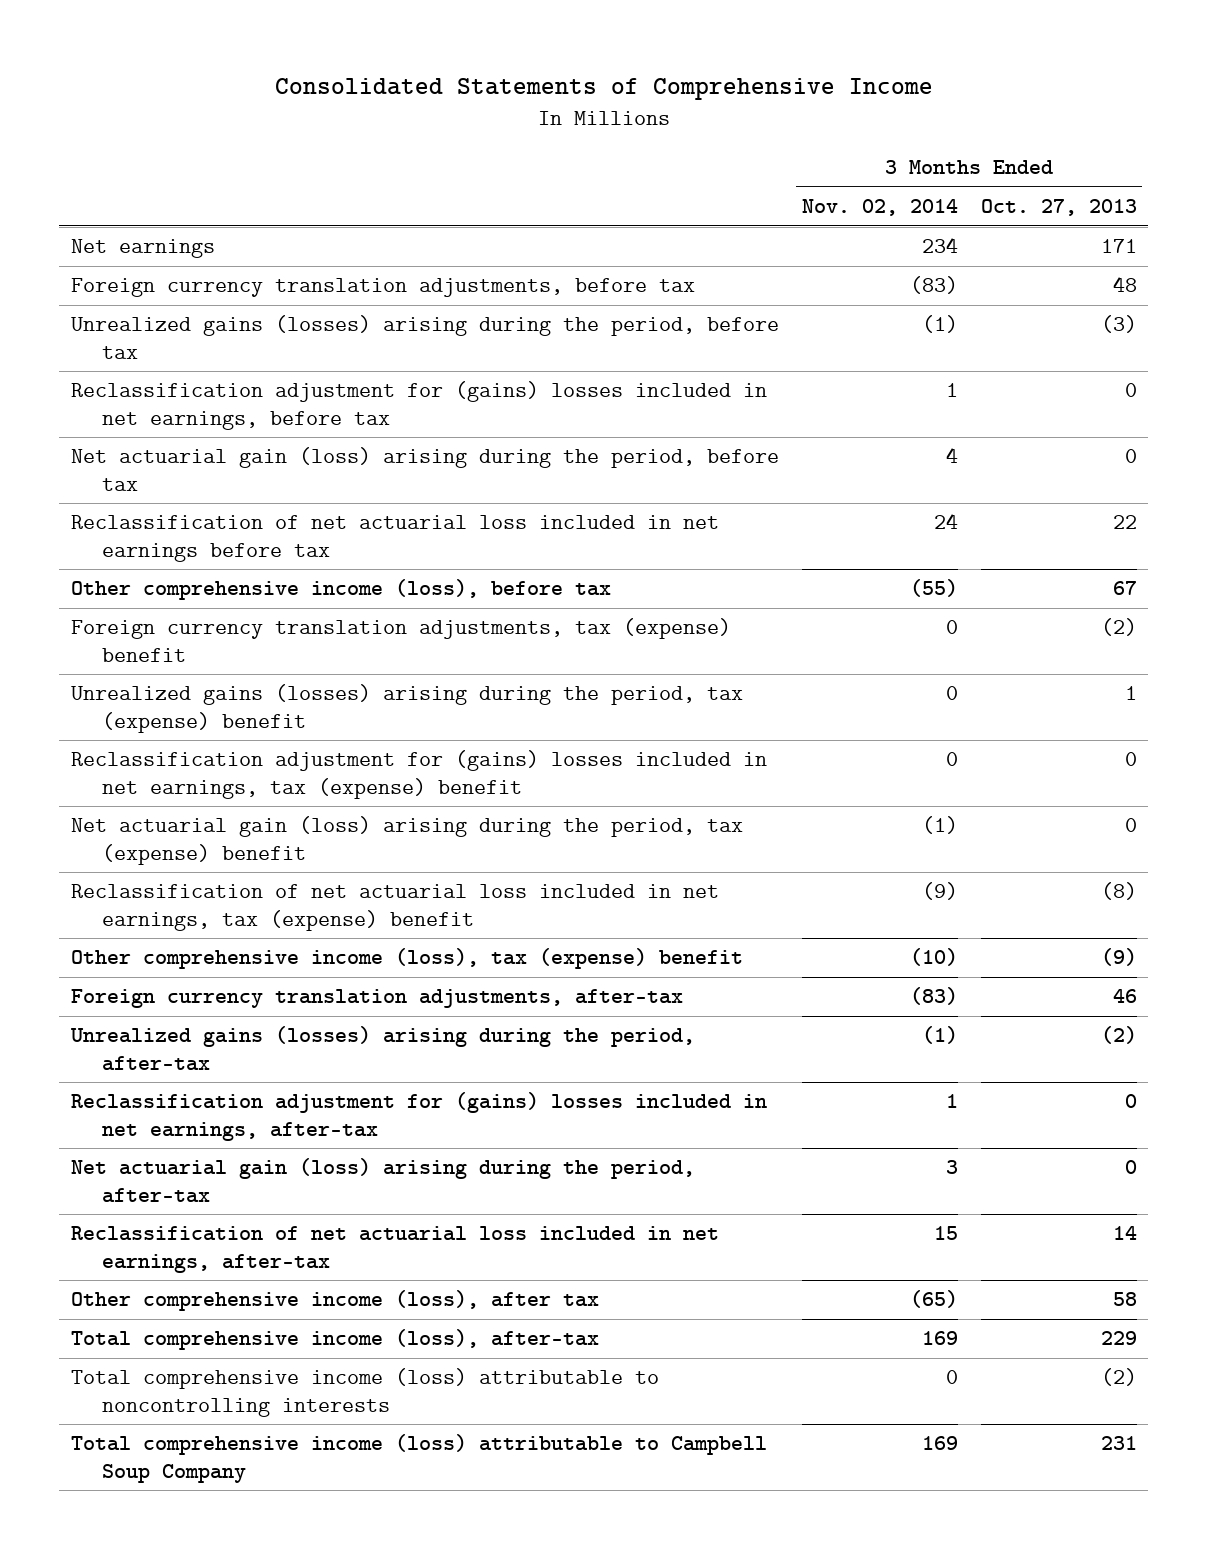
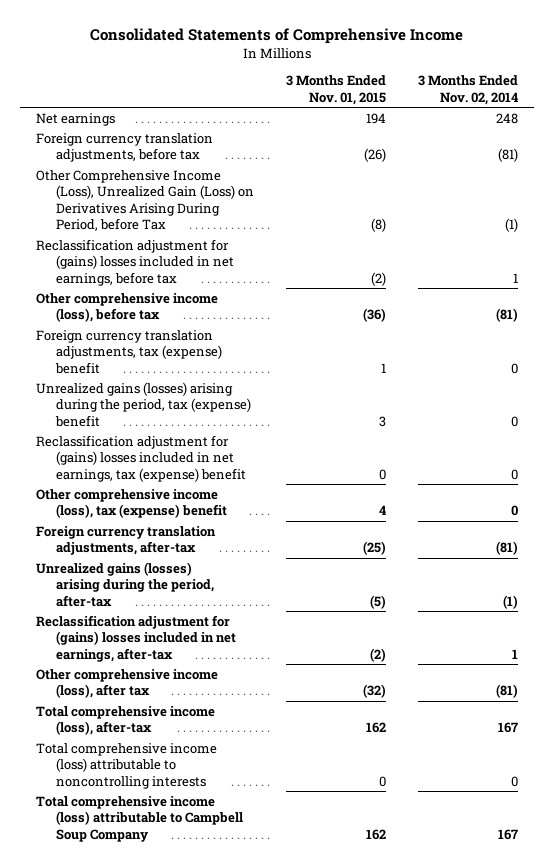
[980,198,1137,216] Oct. 27, 2013 -> none
none -> [286,75,387,105] 3 Months Ended Nov. 01, 2015
[921,237,958,254] 234 -> [495,112,518,124] 248
[909,276,958,295] (83) -> [497,148,518,163] (81)
[70,315,779,359] Unrealized gains (losses) arising during the period, before tax -> [35,169,255,232] Other Comprehensive Income (Loss), Unrealized Gain (Loss) on Derivatives Arising During Period, before Tax
[70,447,779,491] Net actuarial gain (loss) arising during the period, before tax -> none
[70,515,719,562] Reclassification of net actuarial loss included in net earnings before tax -> none
[909,579,958,598] (55) -> [495,308,518,323] (81)
[70,816,743,865] Net actuarial gain (loss) arising during the period, tax (expense) benefit -> none
[70,884,719,931] Reclassification of net actuarial loss included in net earnings, tax (expense) benefit -> none
[909,948,958,967] (10) -> [510,505,518,517] 0
[909,987,958,1006] (83) -> [495,541,518,556] (81)
[70,1158,695,1203] Net actuarial gain (loss) arising during the period, after-tax -> none
[70,1226,719,1273] Reclassification of net actuarial loss included in net earnings, after-tax -> none
[909,1290,958,1309] (65) -> [495,684,518,699] (81)
[921,1331,958,1346] 169 -> [497,722,518,734] 167
[921,1436,958,1451] 169 -> [497,828,518,840] 167

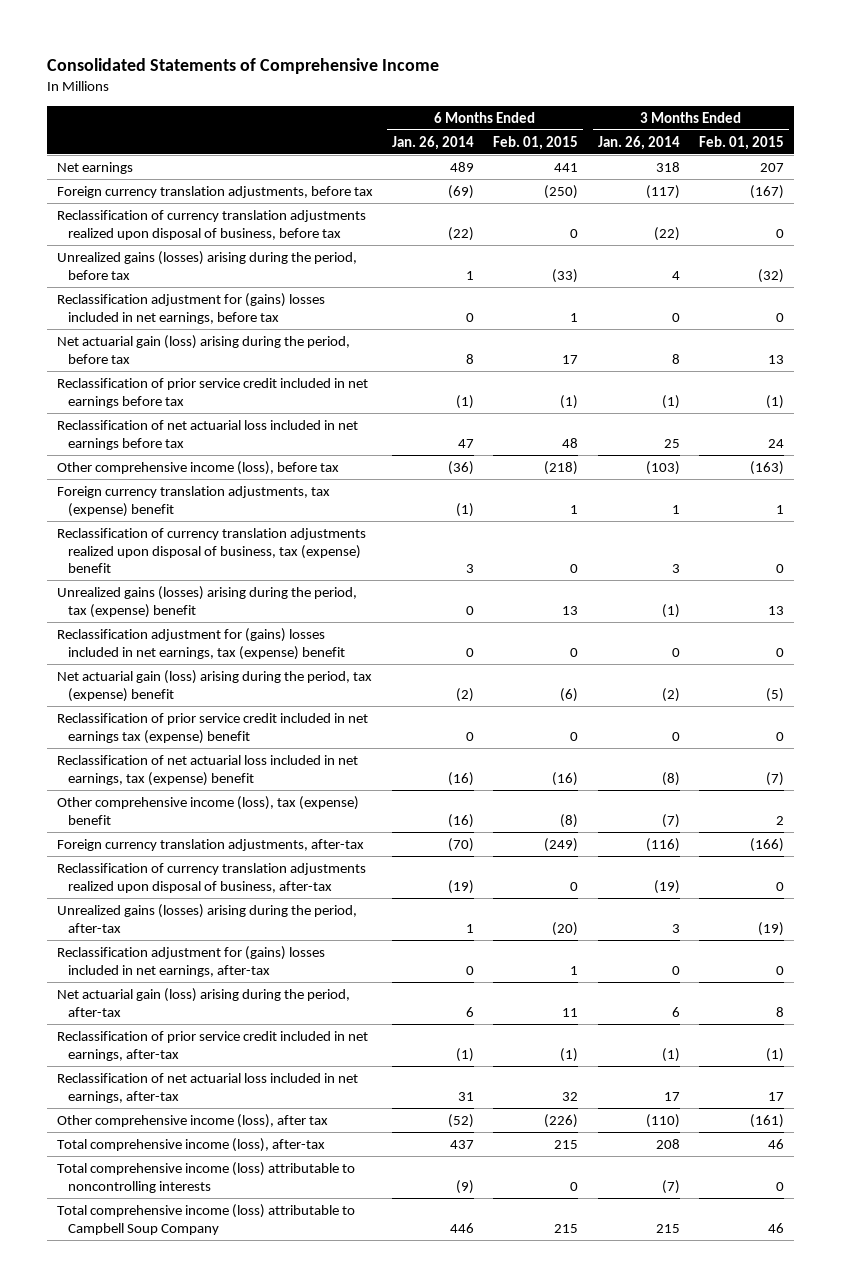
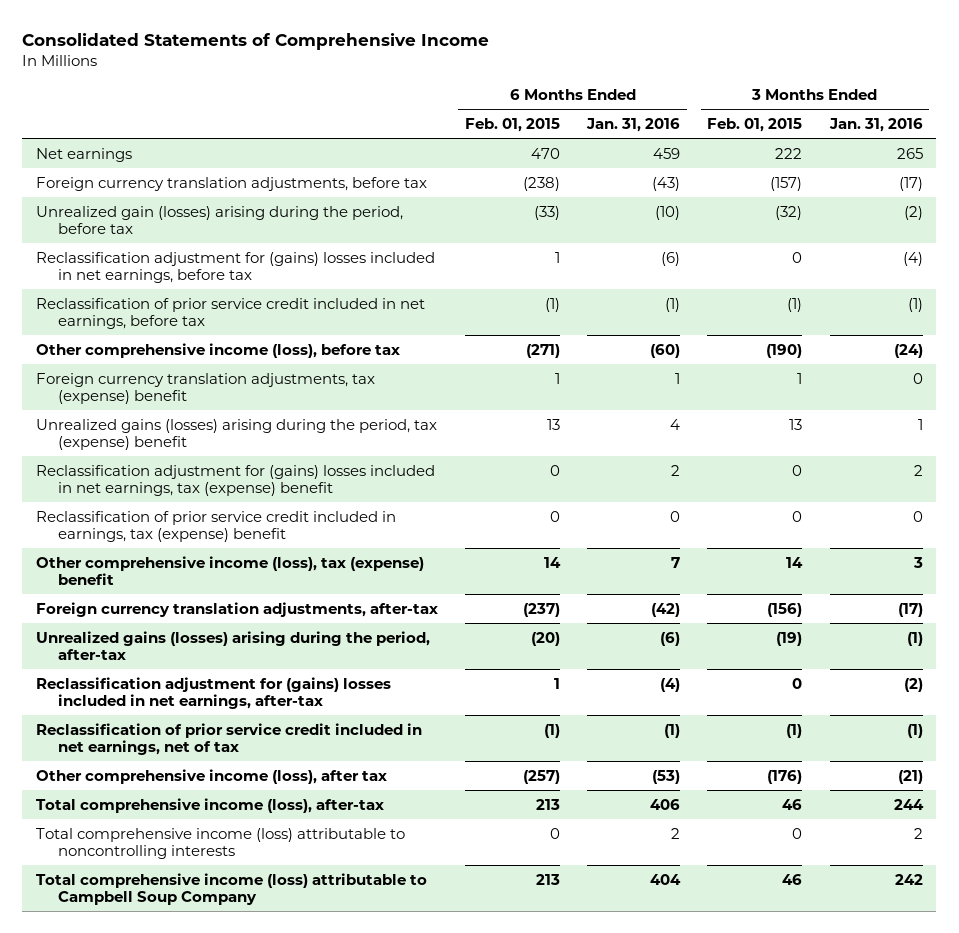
[392,135,475,150] Jan. 26, 2014 -> none
[597,135,680,150] Jan. 26, 2014 -> none
none -> [586,118,681,133] Jan. 31, 2016
none -> [828,118,923,133] Jan. 31, 2016
[56,209,366,240] Reclassification of currency translation adjustments realized upon disposal of business, before tax -> none
[554,162,579,172] 441 -> [531,147,561,159] 470
[760,162,785,172] 207 -> [775,147,803,159] 222
[544,184,579,199] (250) -> [523,176,561,191] (238)
[750,184,785,199] (167) -> [770,176,803,191] (157)
[56,250,357,280] Unrealized gains (losses) arising during the period, before tax -> [35,205,403,234] Unrealized gain (losses) arising during the period, before tax
[56,334,350,364] Net actuarial gain (loss) arising during the period, before tax -> none
[56,419,358,450] Reclassification of net actuarial loss included in net earnings before tax -> none
[56,377,368,408] Reclassification of prior service credit included in net earnings before tax -> [35,297,425,329] Reclassification of prior service credit included in net earnings, before tax
[544,460,579,475] (218) -> [526,343,561,358] (271)
[750,460,785,475] (163) -> [766,343,803,358] (190)
[56,527,366,574] Reclassification of currency translation adjustments realized upon disposal of business, tax (expense) benefit -> none
[56,669,372,702] Net actuarial gain (loss) arising during the period, tax (expense) benefit -> none
[56,754,358,786] Reclassification of net actuarial loss included in net earnings, tax (expense) benefit -> none
[56,862,366,893] Reclassification of currency translation adjustments realized upon disposal of business, after-tax -> none
[56,712,368,744] Reclassification of prior service credit included in net earnings tax (expense) benefit -> [35,510,396,542] Reclassification of prior service credit included in earnings, tax (expense) benefit
[560,813,579,828] (8) -> [544,556,562,568] 14
[776,815,785,825] 2 -> [786,556,804,568] 14
[544,837,579,852] (249) -> [523,602,561,617] (237)
[750,837,785,852] (166) -> [767,602,803,617] (156)
[56,987,350,1017] Net actuarial gain (loss) arising during the period, after-tax -> none
[56,1072,358,1103] Reclassification of net actuarial loss included in net earnings, after-tax -> none
[56,1030,368,1061] Reclassification of prior service credit included in net earnings, after-tax -> [35,722,422,755] Reclassification of prior service credit included in net earnings, net of tax
[544,1113,579,1128] (226) -> [523,769,561,784] (257)
[750,1113,785,1128] (161) -> [767,769,803,784] (176)
[554,1139,579,1149] 215 -> [536,798,561,810] 213
[554,1223,579,1233] 215 -> [536,873,561,885] 213

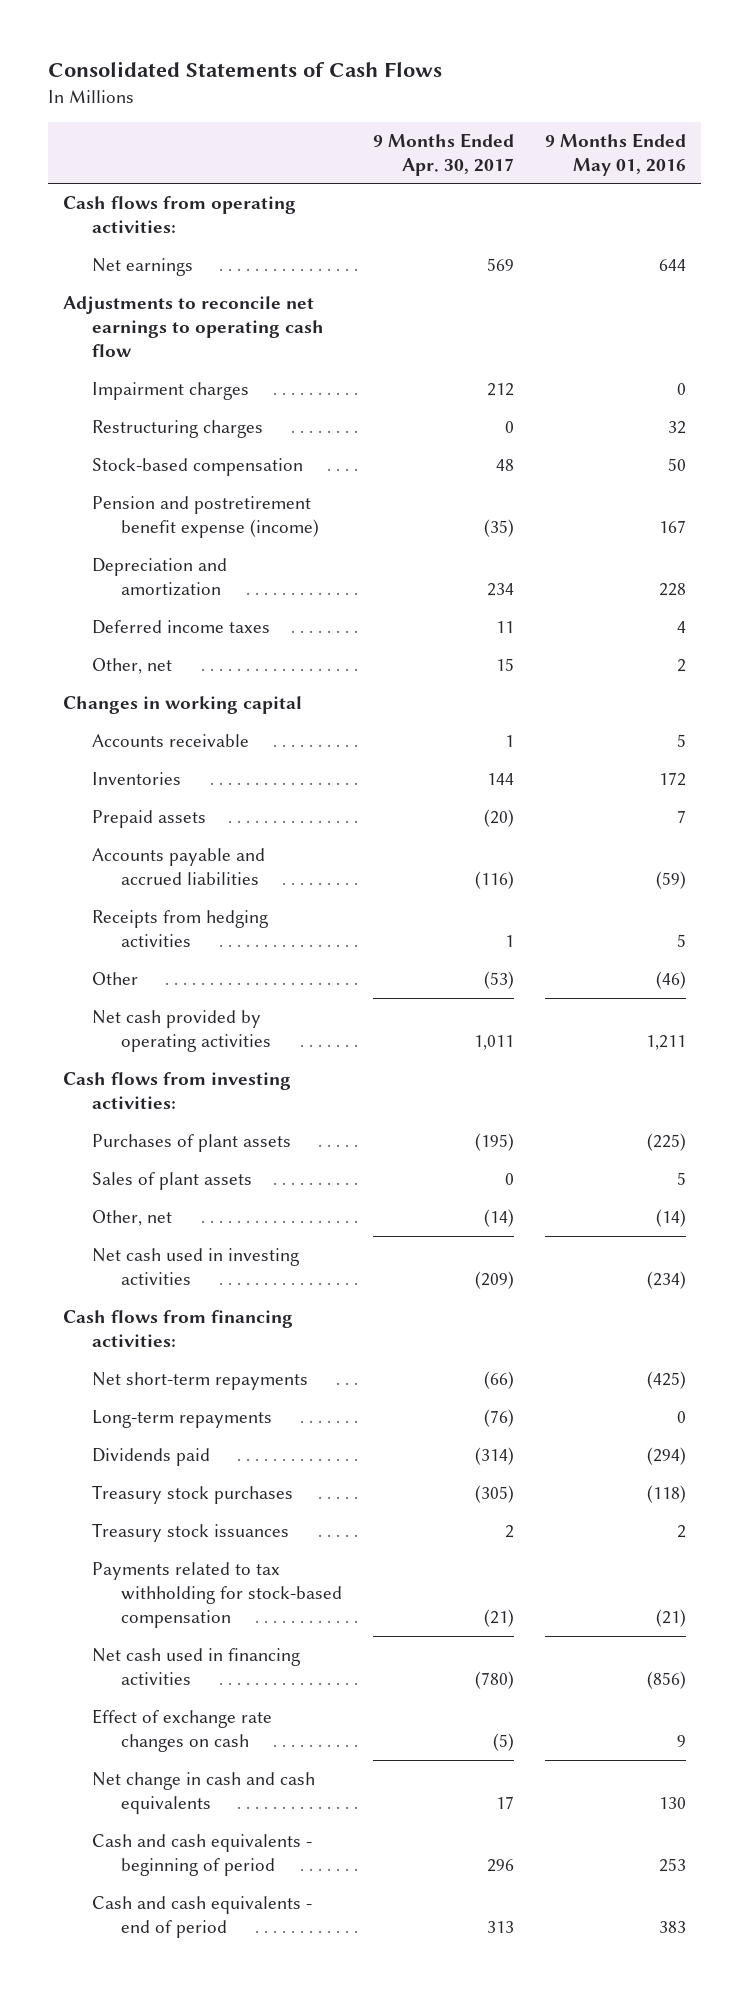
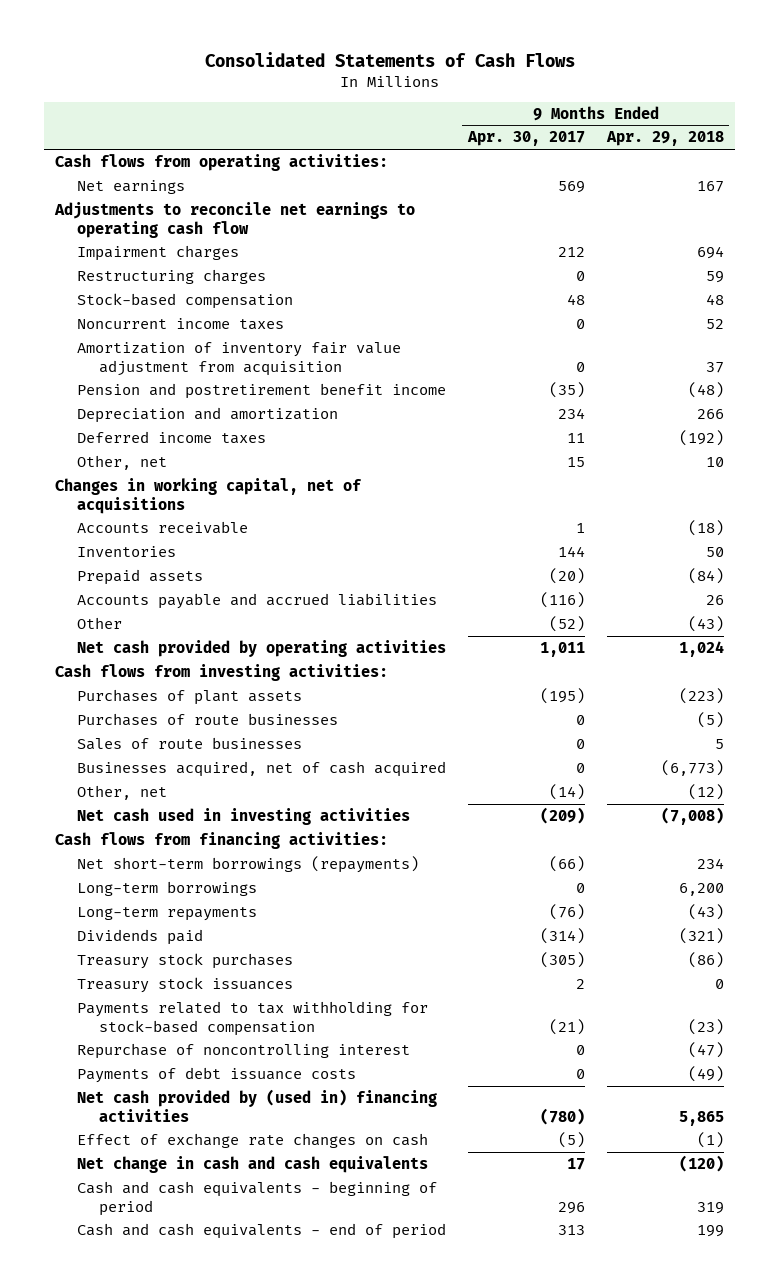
[544,132,686,176] 9 Months Ended May 01, 2016 -> none
none -> [605,131,724,147] Apr. 29, 2018
none -> [76,317,284,330] Noncurrent income taxes
none -> [76,341,401,376] Amortization of inventory fair value adjustment from acquisition
[92,495,320,539] Pension and postretirement benefit expense (income) -> [76,382,446,399] Pension and postretirement benefit income
[63,695,303,714] Changes in working capital -> [55,477,363,514] Changes in working capital, net of acquisitions
[92,909,269,948] Receipts from hedging activities -> none
[484,970,515,989] (53) -> [548,615,585,632] (52)
[92,1171,253,1190] Sales of plant assets -> none
none -> [76,712,338,726] Purchases of route businesses
none -> [76,736,302,750] Sales of route businesses
none -> [76,760,446,777] Businesses acquired, net of cash acquired
[92,1371,309,1390] Net short-term repayments -> [76,855,419,873] Net short-term borrowings (repayments)
none -> [76,880,257,896] Long-term borrowings
none -> [76,1042,410,1059] Repurchase of noncontrolling interest
none -> [76,1066,356,1083] Payments of debt issuance costs
[92,1647,301,1686] Net cash used in financing activities -> [76,1088,437,1122] Net cash provided by (used in) financing activities

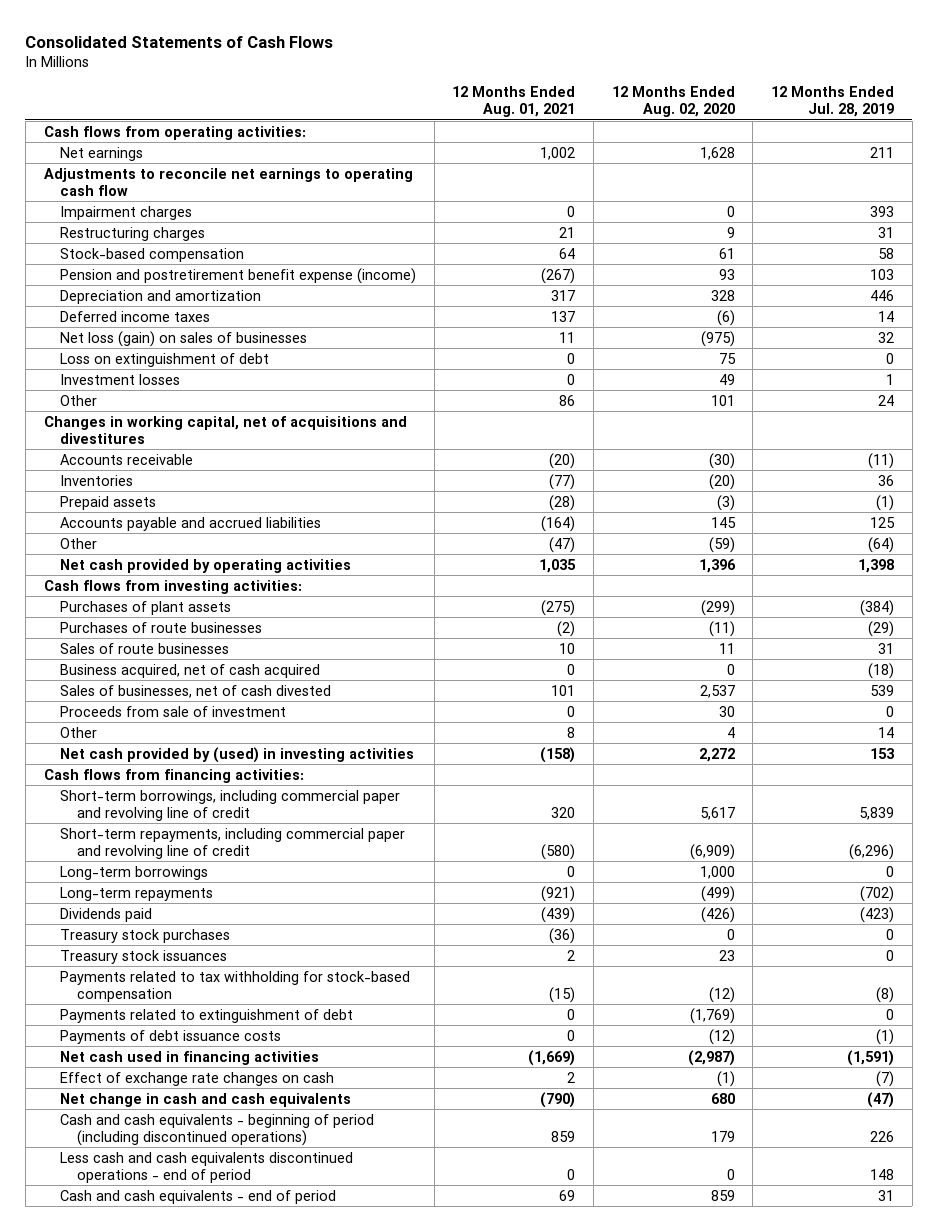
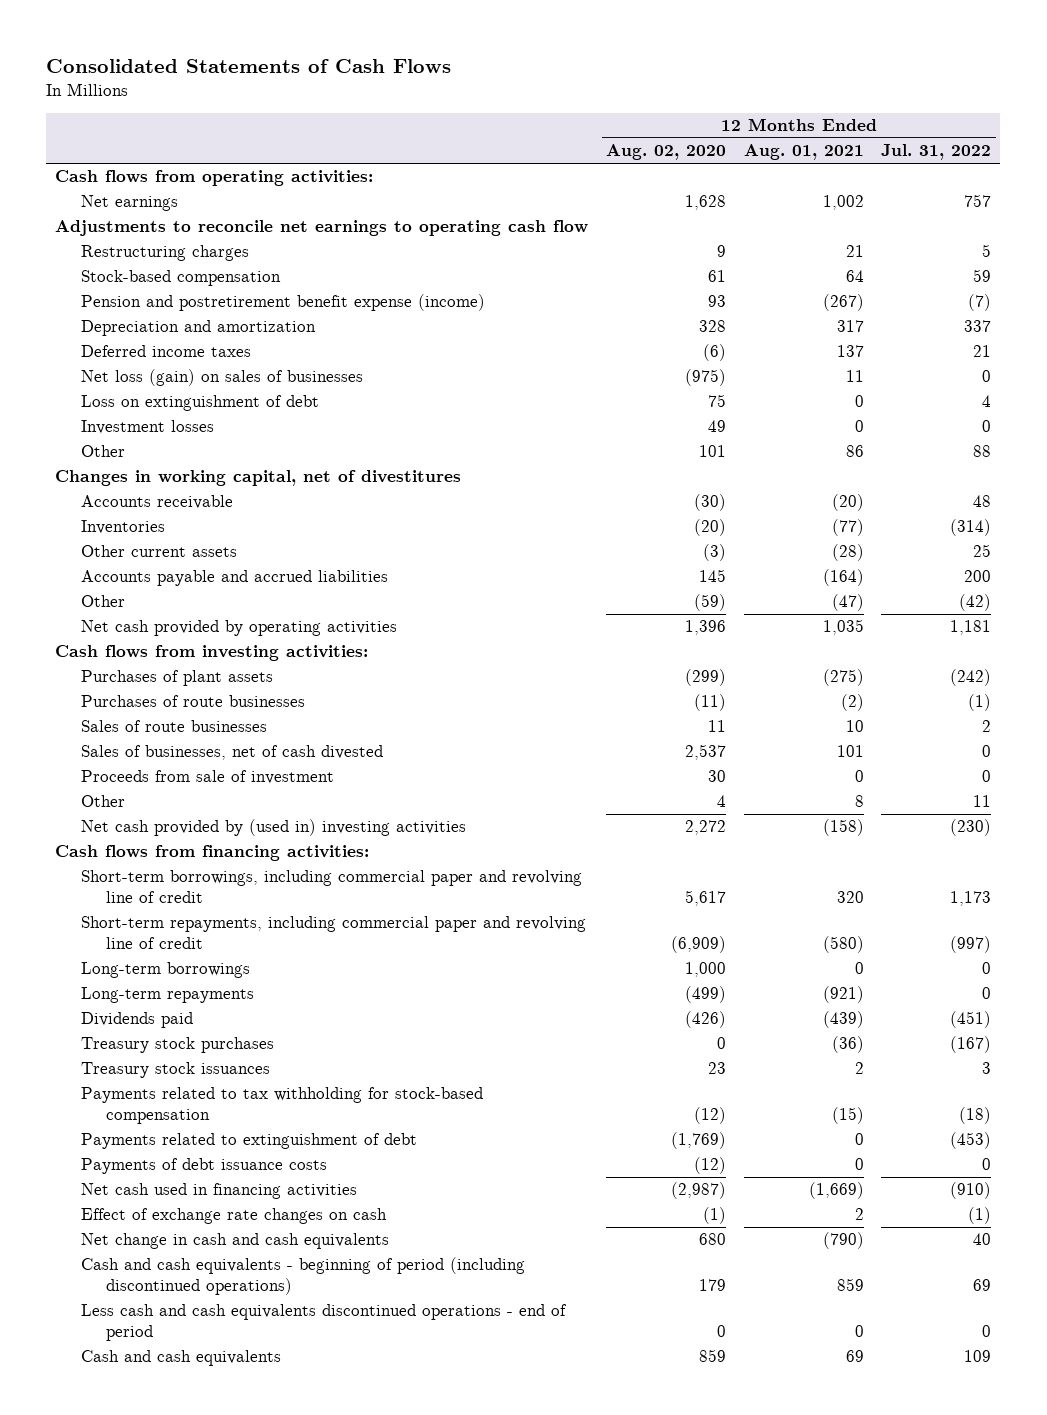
[771,86,895,118] 12 Months Ended Jul. 28, 2019 -> none
none -> [881,144,992,161] Jul. 31, 2022
[60,205,193,220] Impairment charges -> none
[43,415,407,444] Changes in working capital, net of acquisitions and divestitures -> [55,470,462,487] Changes in working capital, net of divestitures
[60,495,157,510] Prepaid assets -> [80,545,237,558] Other current assets
[60,663,321,678] Business acquired, net of cash acquired -> none
[60,746,415,763] Net cash provided by (used) in investing activities -> [80,819,466,837] Net cash provided by (used in) investing activities
[60,1189,337,1204] Cash and cash equivalents - end of period -> [80,1350,281,1367] Cash and cash equivalents

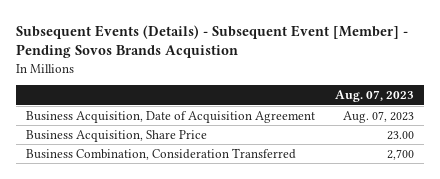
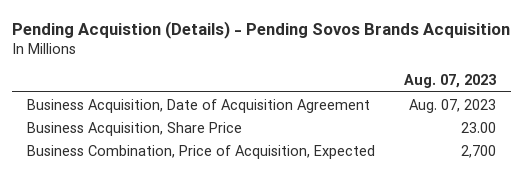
[15,24,408,59] Subsequent Events (Details) - Subsequent Event [Member] - Pending Sovos Brands Acquistion -> [12,20,511,39] Pending Acquistion (Details) - Pending Sovos Brands Acquisition
[25,147,296,160] Business Combination, Consideration Transferred -> none
none -> [26,144,375,159] Business Combination, Price of Acquisition, Expected

